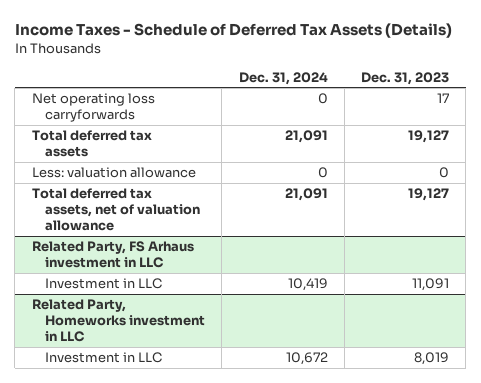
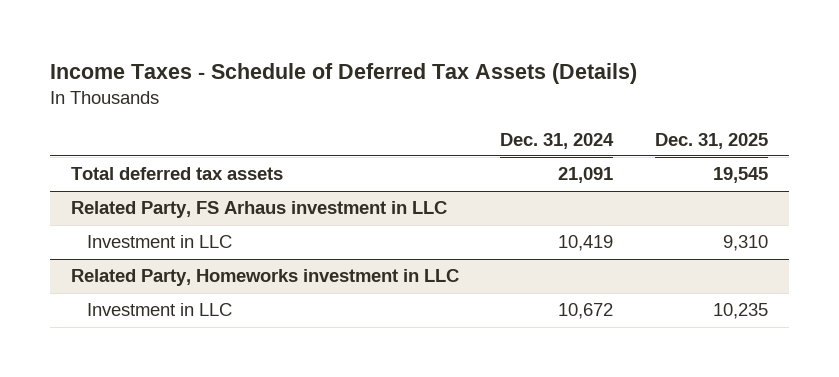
[361,71,450,85] Dec. 31, 2023 -> none
none -> [654,132,768,149] Dec. 31, 2025
[31,93,155,123] Net operating loss carryforwards -> none
[31,167,196,179] Less: valuation allowance -> none
[31,188,201,232] Total deferred tax assets, net of valuation allowance -> none

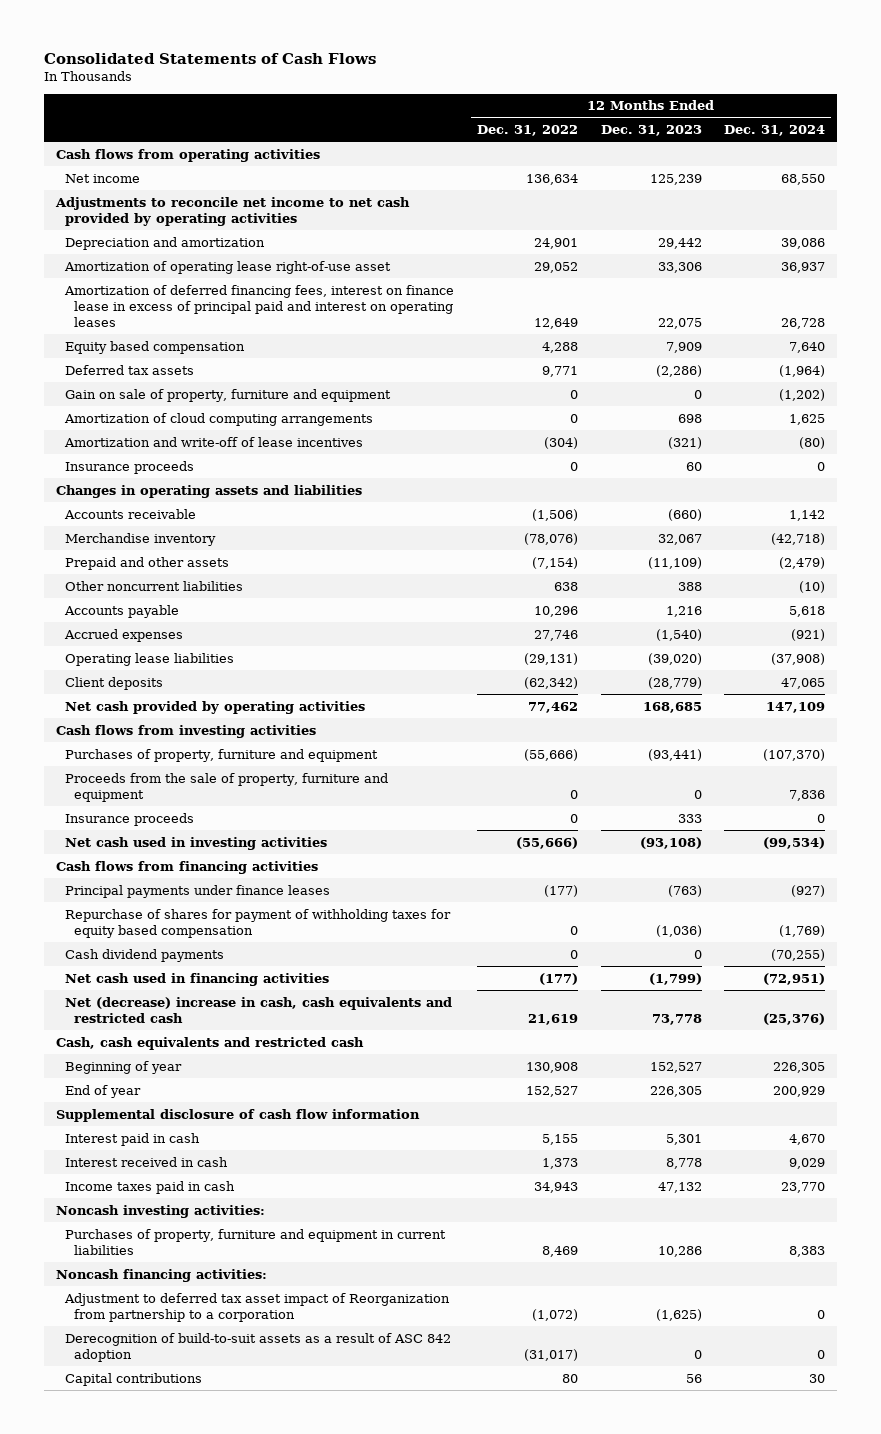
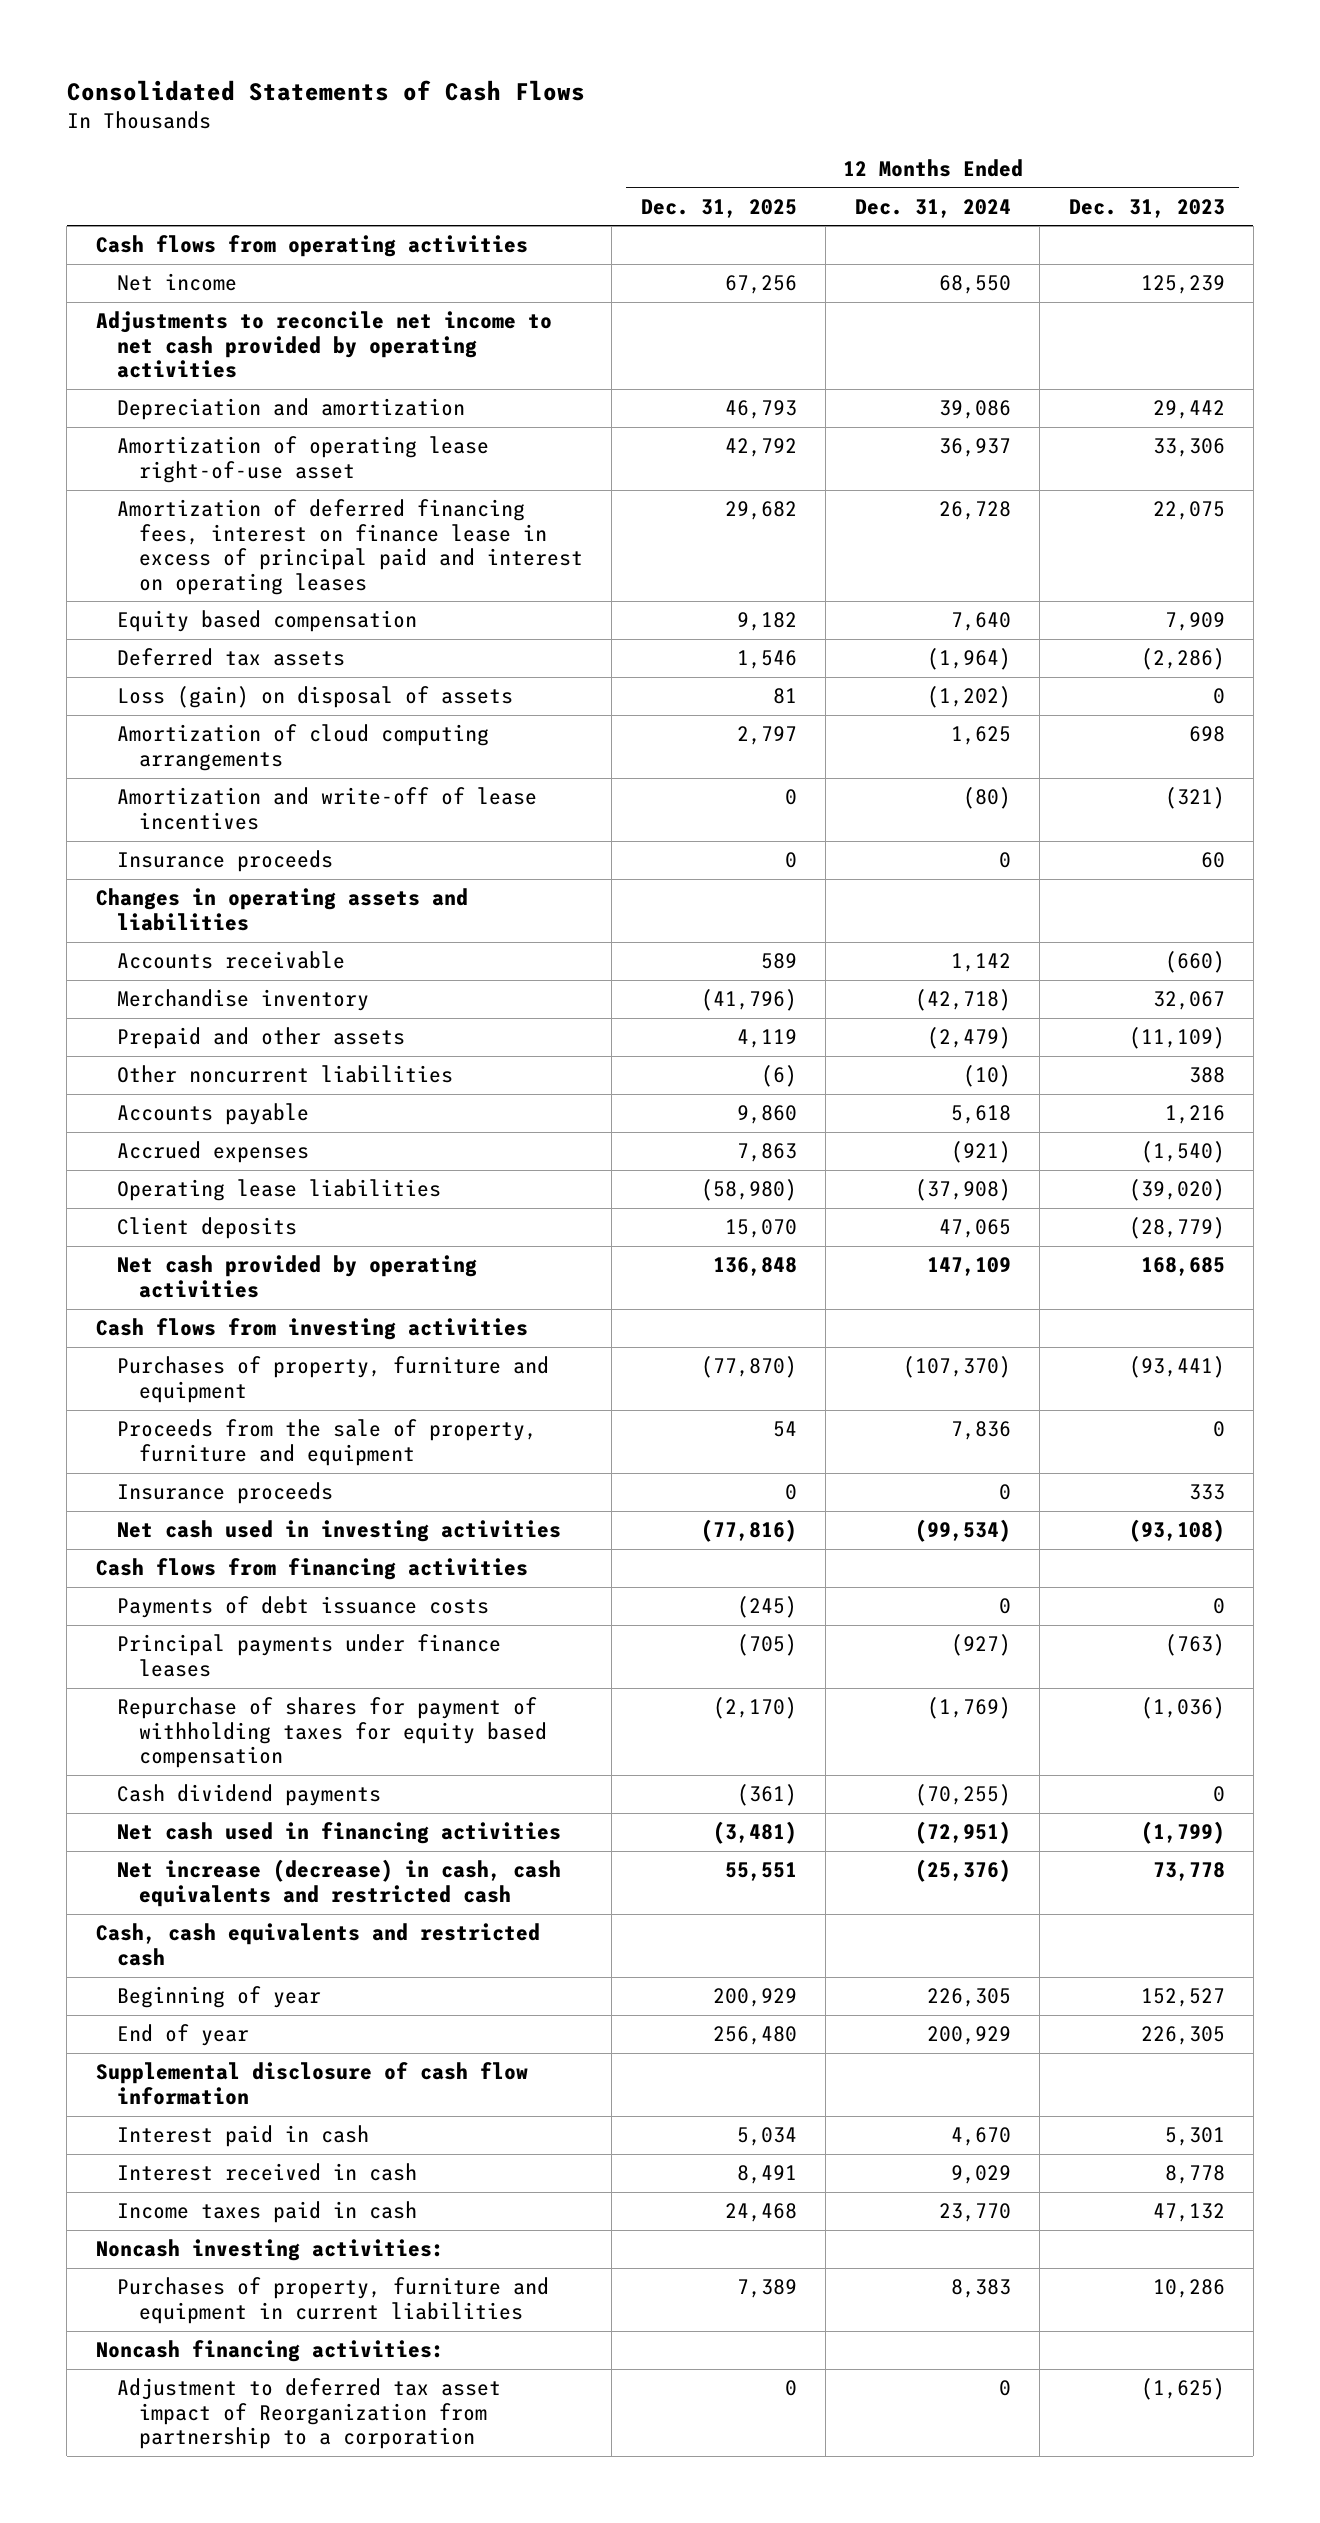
[476,125,578,137] Dec. 31, 2022 -> none
none -> [640,198,797,218] Dec. 31, 2025
[64,388,391,402] Gain on sale of property, furniture and equipment -> [117,686,514,709] Loss (gain) on disposal of assets
none -> [117,1596,490,1619] Payments of debt issuance costs
[64,996,452,1023] Net (decrease) increase in cash, cash equivalents and restricted cash -> [117,1859,562,1907] Net increase (decrease) in cash, cash equivalents and restricted cash
[64,1332,451,1362] Derecognition of build-to-suit assets as a result of ASC 842 adoption -> none
[64,1372,202,1386] Capital contributions -> none

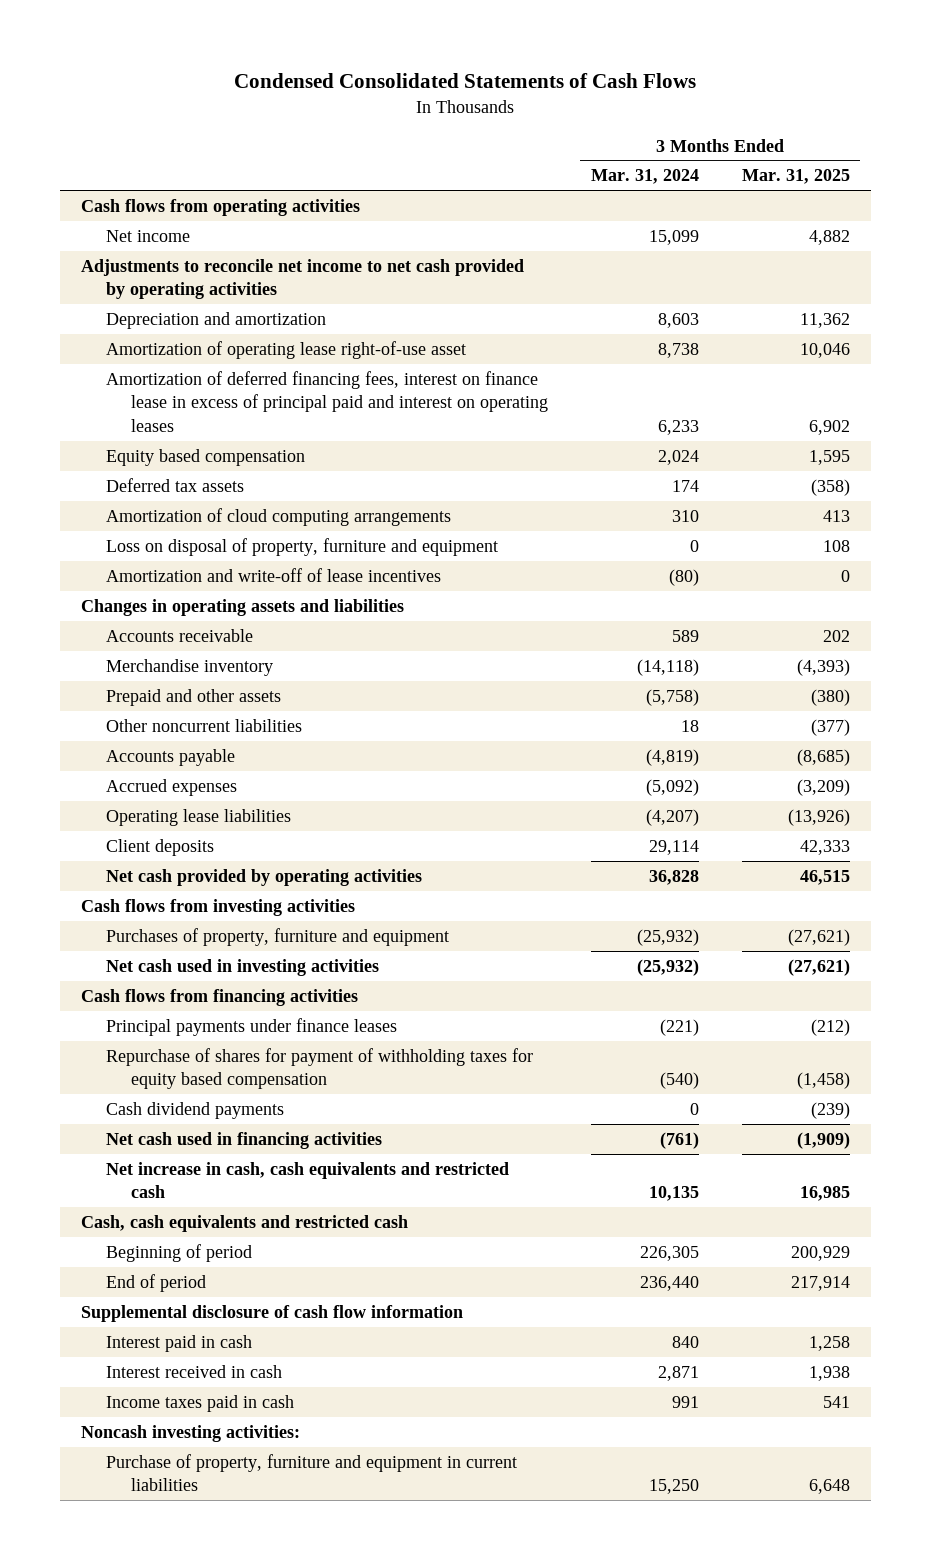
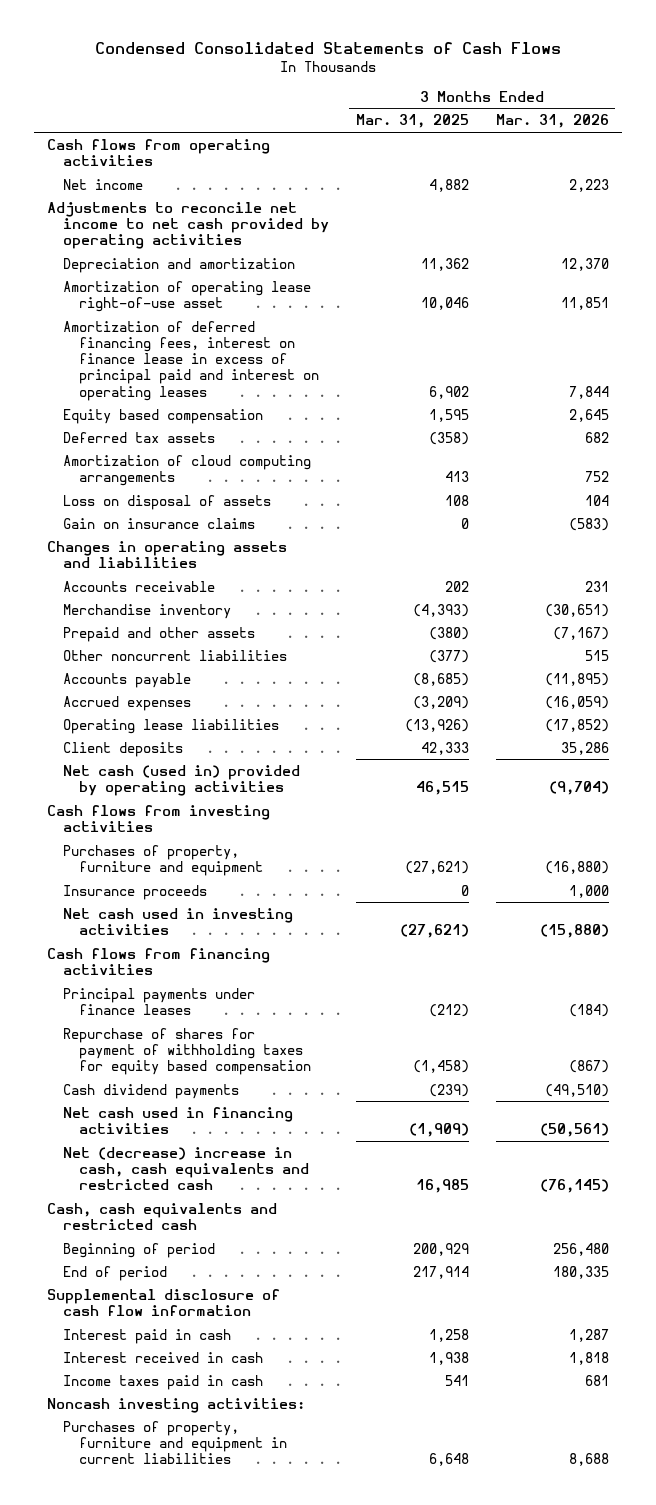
[590,169,699,185] Mar. 31, 2024 -> none
none -> [495,114,609,129] Mar. 31, 2026
[106,537,499,556] Loss on disposal of property, furniture and equipment -> none
[106,567,442,582] Amortization and write-off of lease incentives -> none
none -> [63,494,272,510] Loss on disposal of assets
none -> [63,517,256,529] Gain on insurance claims
[106,868,423,886] Net cash provided by operating activities -> [63,764,301,796] Net cash (used in) provided by operating activities
none -> [63,884,208,900] Insurance proceeds
[106,1161,510,1199] Net increase in cash, cash equivalents and restricted cash -> [63,1146,309,1191] Net (decrease) increase in cash, cash equivalents and restricted cash
[106,1453,518,1492] Purchase of property, furniture and equipment in current liabilities -> [63,1420,287,1465] Purchases of property, furniture and equipment in current liabilities

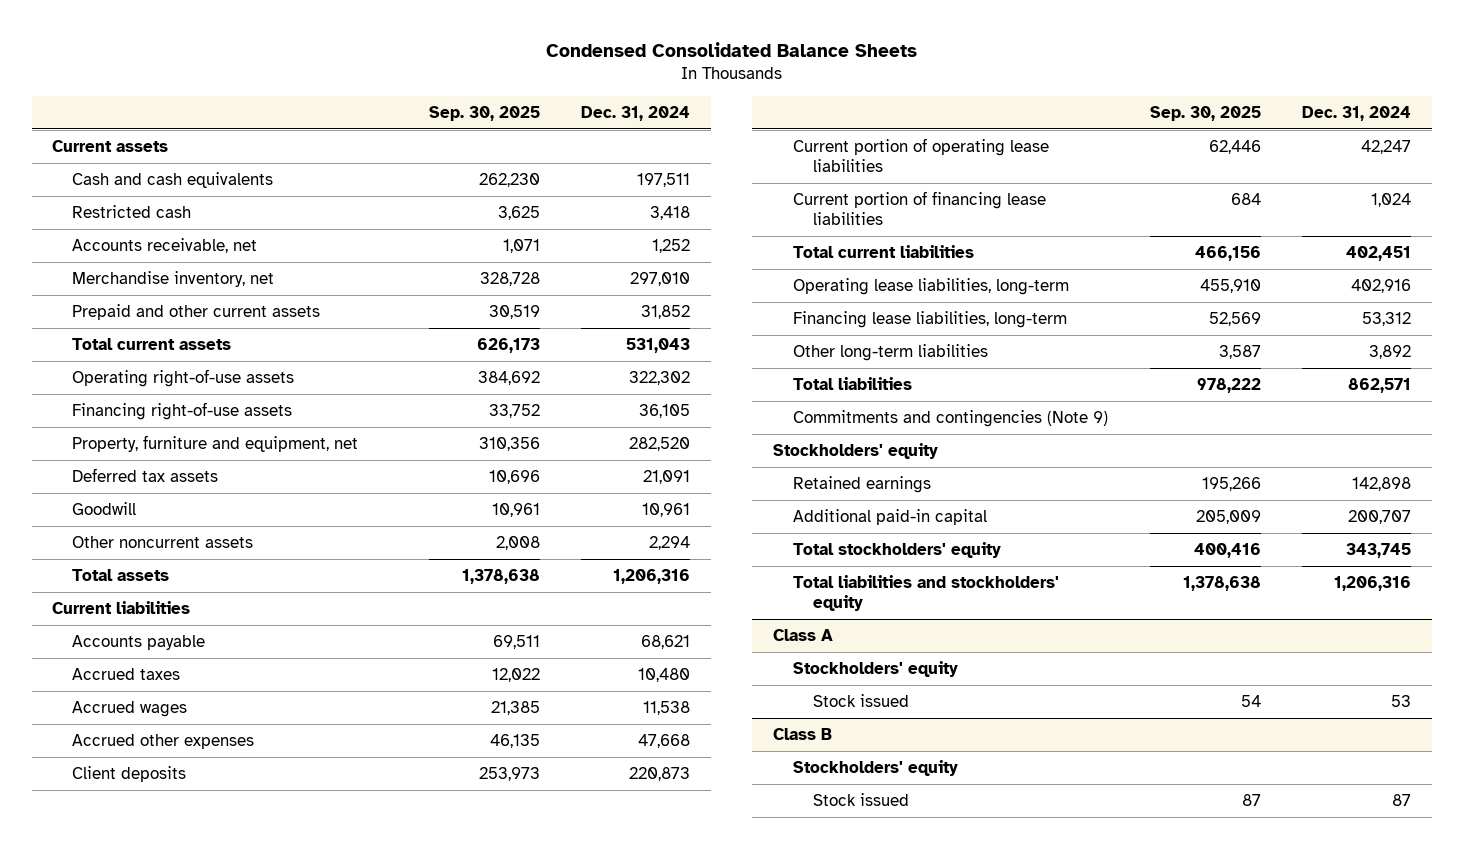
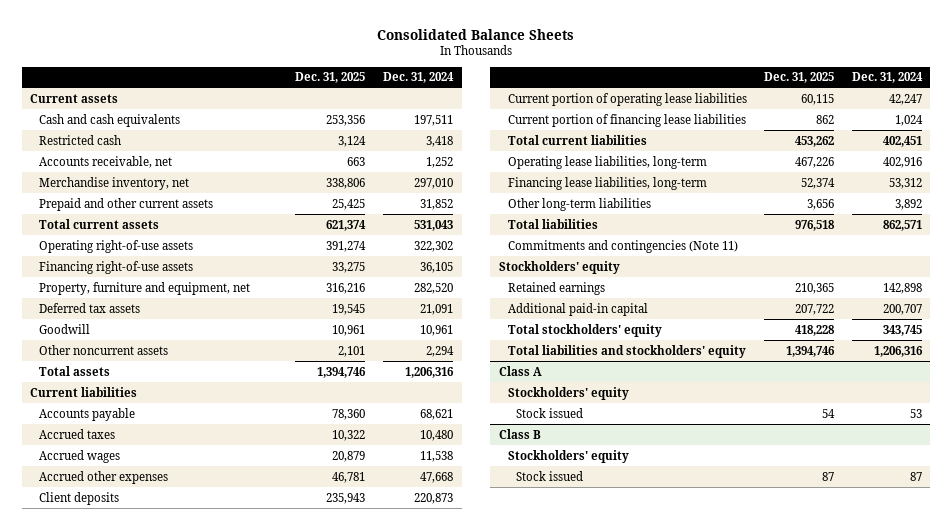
[545,42,917,58] Condensed Consolidated Balance Sheets -> [376,28,574,40] Consolidated Balance Sheets
[428,106,540,122] Sep. 30, 2025 -> none
none -> [295,72,366,84] Dec. 31, 2025
[793,410,1109,428] Commitments and contingencies (Note 9) -> [507,239,738,253] Commitments and contingencies (Note 11)

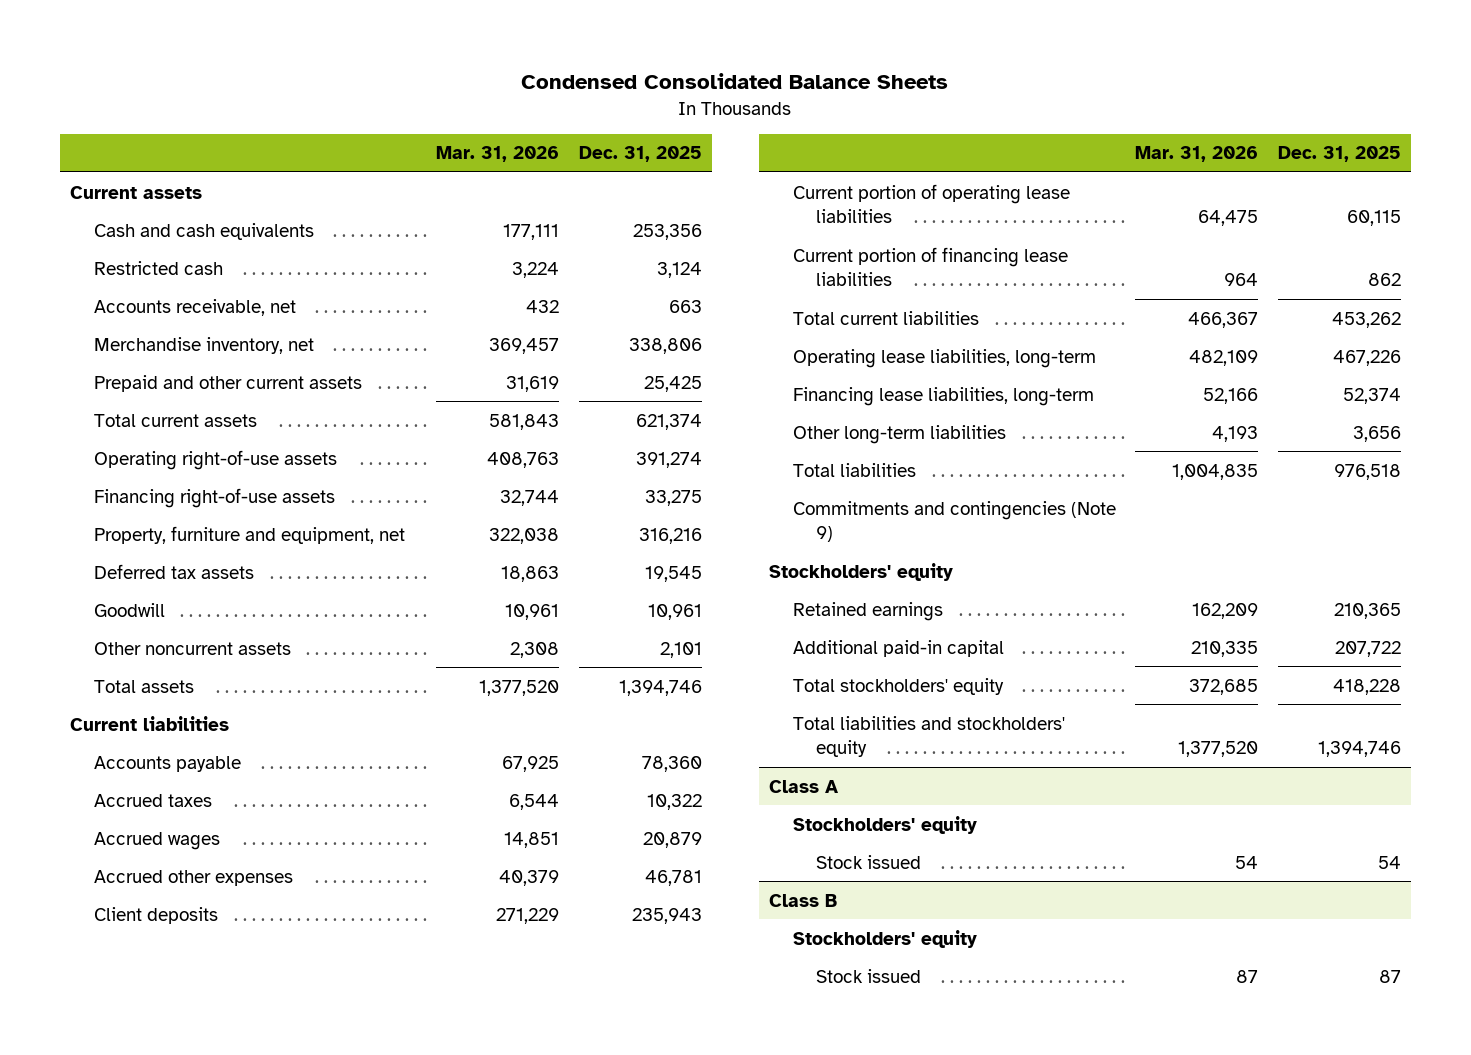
[376,28,574,40] Consolidated Balance Sheets -> [521,73,949,90] Condensed Consolidated Balance Sheets
[382,72,454,84] Dec. 31, 2024 -> none
none -> [436,146,560,163] Mar. 31, 2026
[507,239,738,253] Commitments and contingencies (Note 11) -> [792,500,1116,542] Commitments and contingencies (Note 9)

